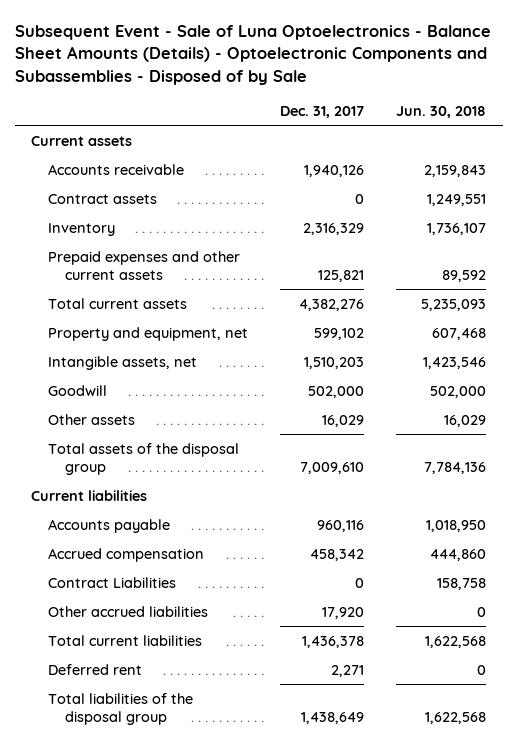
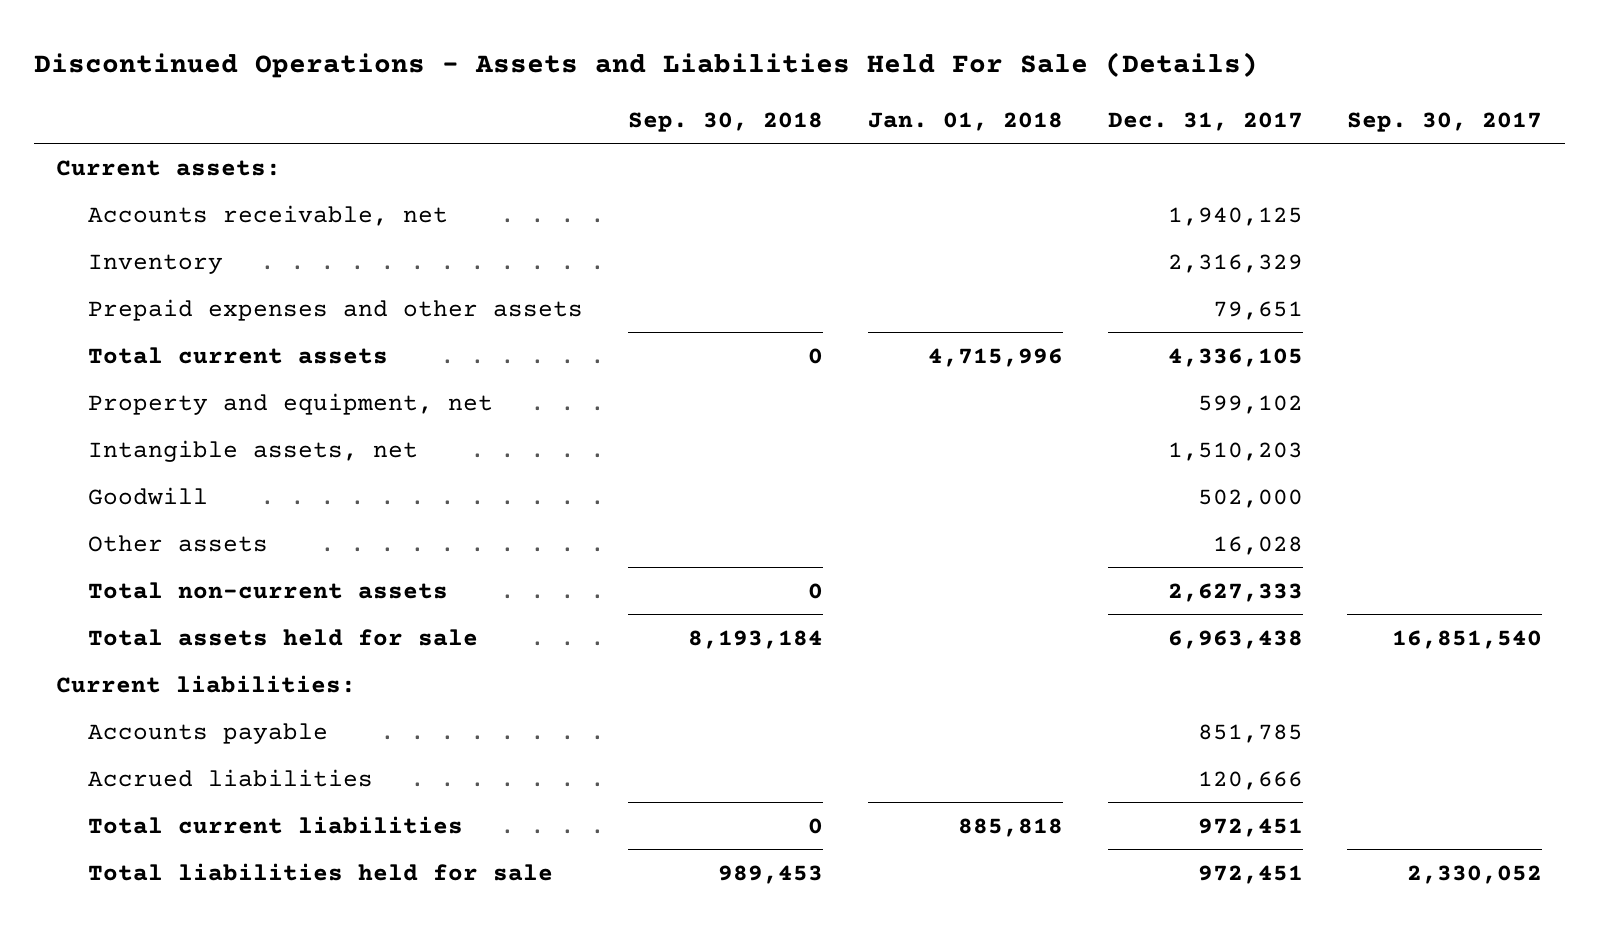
[14,25,491,85] Subsequent Event - Sale of Luna Optoelectronics - Balance Sheet Amounts (Details) - Optoelectronic Components and Subassemblies - Disposed of by Sale -> [33,51,1258,78] Discontinued Operations - Assets and Liabilities Held For Sale (Details)
[396,105,487,118] Jun. 30, 2018 -> none
none -> [627,111,823,132] Sep. 30, 2018
none -> [867,111,1063,131] Jan. 01, 2018
none -> [1347,111,1543,132] Sep. 30, 2017
[48,193,158,204] Contract assets -> none
[30,135,132,146] Current assets -> [56,159,282,176] Current assets:
[48,163,185,175] Accounts receivable -> [87,204,448,226] Accounts receivable, net
[304,164,365,177] 1,940,126 -> [1167,206,1303,226] 1,940,125
[48,250,241,280] Prepaid expenses and other current assets -> [87,298,583,321] Prepaid expenses and other assets
[318,269,365,282] 125,821 -> [1212,300,1303,320] 79,651
[299,298,365,311] 4,382,276 -> [1167,347,1303,367] 4,336,105
[48,576,177,588] Contract Liabilities -> none
[48,605,209,617] Other accrued liabilities -> none
[48,663,143,675] Deferred rent -> none
[322,414,365,427] 16,029 -> [1212,535,1303,555] 16,028
none -> [87,581,448,599] Total non-current assets
[48,442,240,475] Total assets of the disposal group -> [87,628,478,646] Total assets held for sale
[300,461,365,474] 7,009,610 -> [1167,629,1303,649] 6,963,438
[30,489,147,501] Current liabilities -> [56,674,357,693] Current liabilities:
[317,519,365,532] 960,116 -> [1197,723,1303,743] 851,785
[48,547,205,562] Accrued compensation -> [87,768,373,787] Accrued liabilities
[310,548,365,561] 458,342 -> [1197,770,1303,790] 120,666
[302,635,365,648] 1,436,378 -> [1197,817,1303,837] 972,451
[48,692,194,725] Total liabilities of the disposal group -> [87,862,553,881] Total liabilities held for sale
[301,711,365,724] 1,438,649 -> [1197,864,1303,884] 972,451

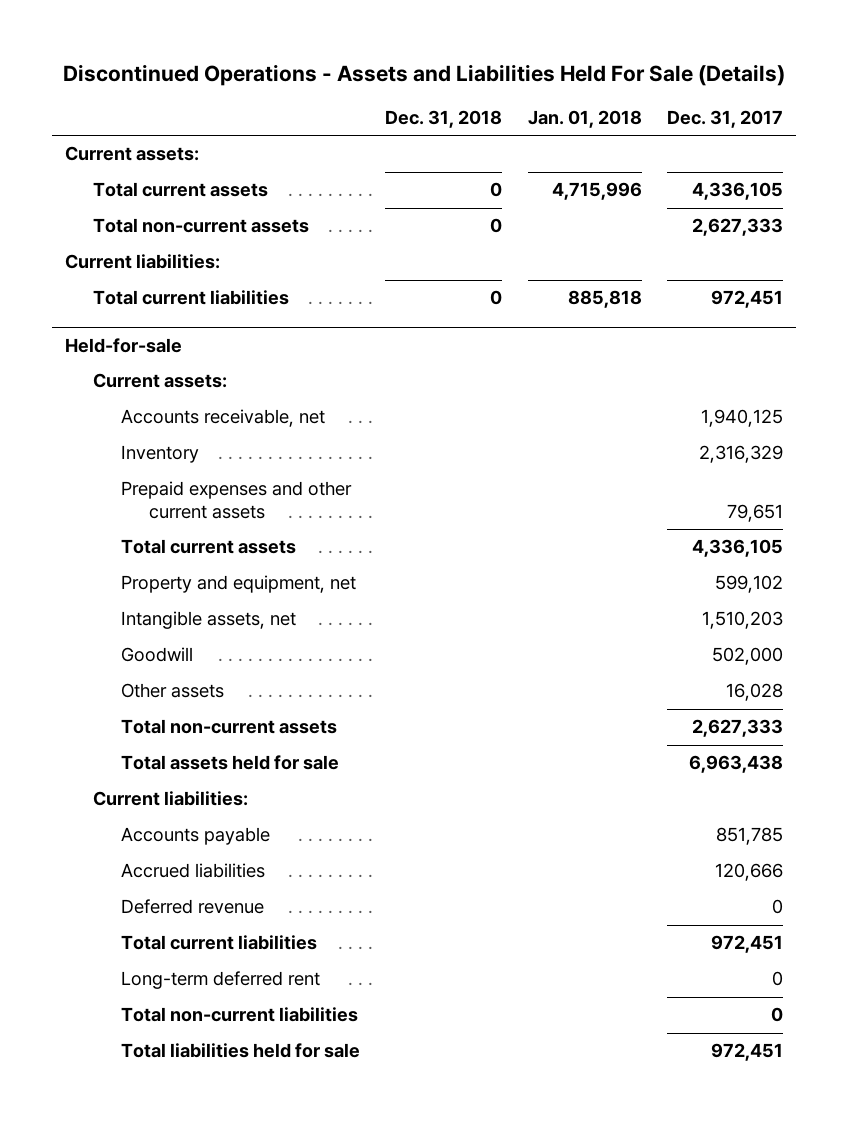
[627,111,823,132] Sep. 30, 2018 -> none
[1347,111,1543,132] Sep. 30, 2017 -> none
none -> [385,109,503,128] Dec. 31, 2018
[87,346,388,364] Total current assets -> [92,182,268,198] Total current assets
none -> [92,218,309,234] Total non-current assets
none -> [64,254,220,270] Current liabilities:
[87,815,463,834] Total current liabilities -> [92,290,289,306] Total current liabilities
none -> [64,337,182,353] Held-for-sale
none -> [92,373,227,389] Current assets:
[87,298,583,321] Prepaid expenses and other assets -> [120,481,352,519] Prepaid expenses and other current assets
none -> [120,539,296,555] Total current assets
none -> [120,899,264,915] Deferred revenue
none -> [120,935,317,951] Total current liabilities
none -> [120,971,320,990] Long-term deferred rent
none -> [120,1007,358,1023] Total non-current liabilities

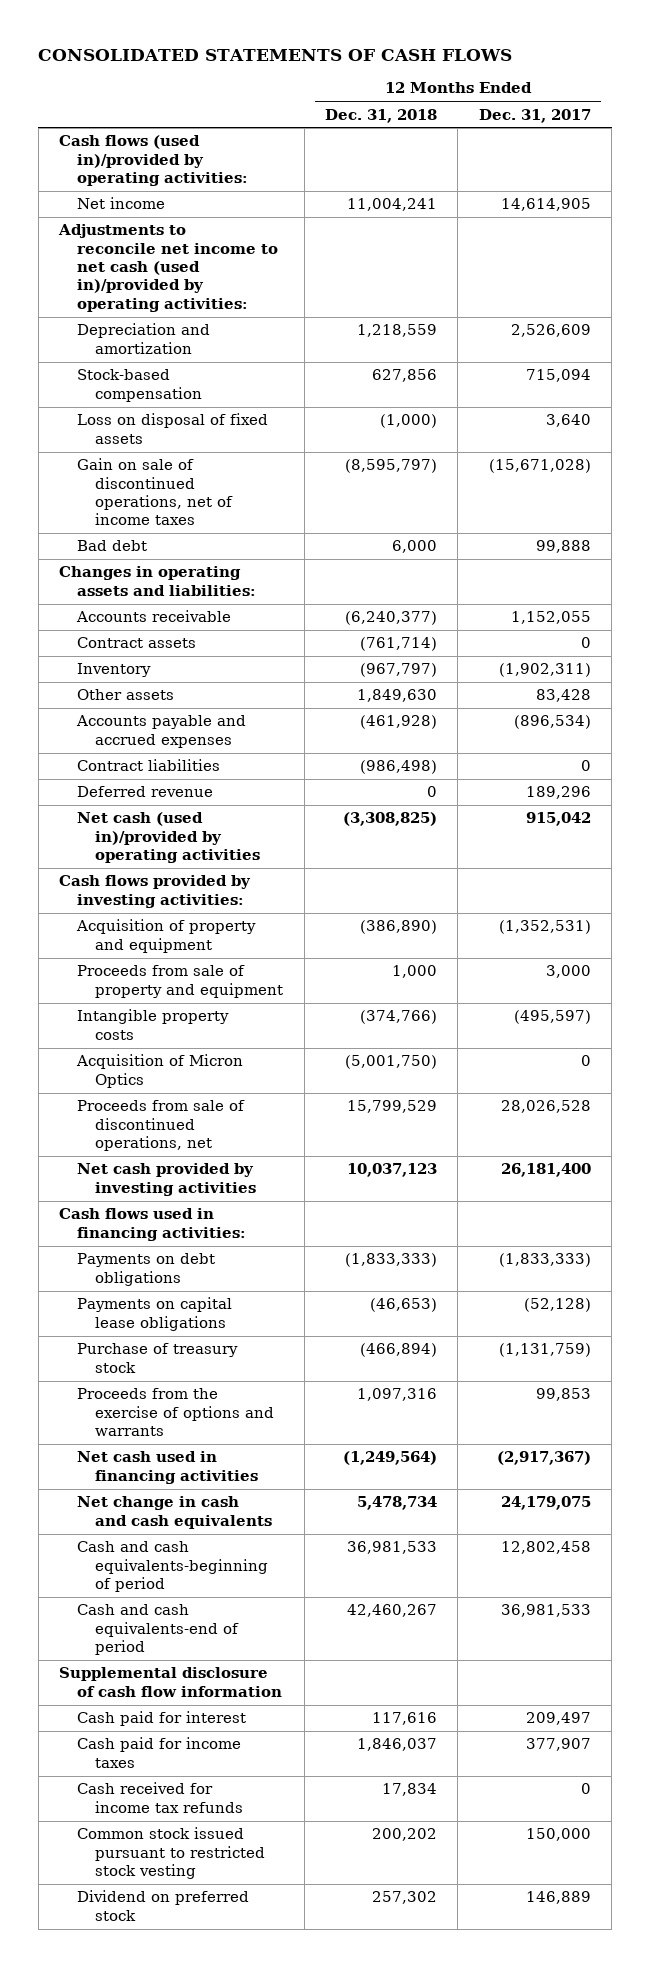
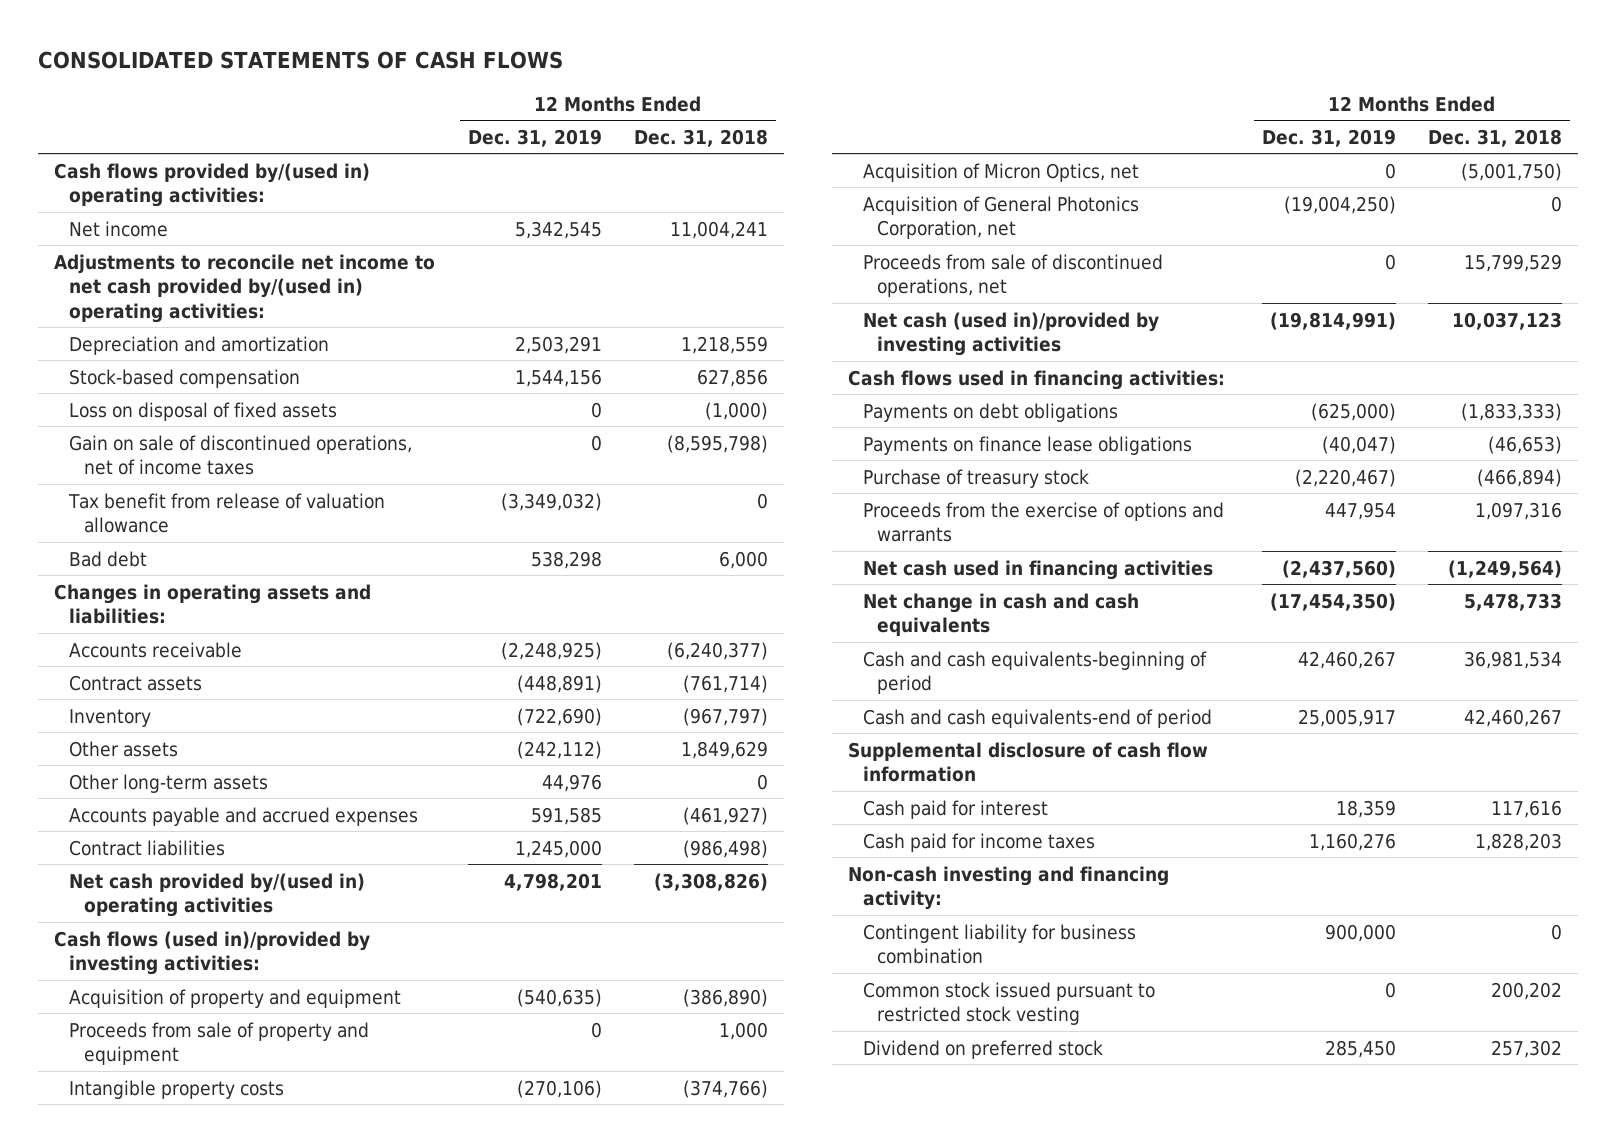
[478,108,591,123] Dec. 31, 2017 -> none
none -> [467,128,602,147] Dec. 31, 2019
[59,135,249,187] Cash flows (used in)/provided by operating activities: -> [54,162,371,208] Cash flows provided by/(used in) operating activities:
[58,224,279,312] Adjustments to reconcile net income to net cash (used in)/provided by operating activities: -> [54,253,436,323] Adjustments to reconcile net income to net cash provided by/(used in) operating activities:
[344,459,437,474] (8,595,797) -> [667,434,769,453] (8,595,798)
none -> [68,492,386,534] Tax benefit from release of valuation allowance
[356,689,437,703] 1,849,630 -> [681,740,769,759] 1,849,629
none -> [69,773,269,793] Other long-term assets
[359,715,437,730] (461,928) -> [683,806,769,825] (461,927)
[77,786,214,798] Deferred revenue -> none
[77,812,261,864] Net cash (used in)/provided by operating activities -> [69,872,366,918] Net cash provided by/(used in) operating activities
[342,812,437,827] (3,308,825) -> [654,872,769,891] (3,308,826)
[59,875,252,908] Cash flows provided by investing activities: -> [54,930,371,976] Cash flows (used in)/provided by investing activities:
[76,1054,244,1088] Acquisition of Micron Optics -> [862,162,1139,182] Acquisition of Micron Optics, net
none -> [862,195,1139,240] Acquisition of General Photonics Corporation, net
[77,1163,257,1196] Net cash provided by investing activities -> [862,311,1159,357] Net cash (used in)/provided by investing activities
[77,1297,233,1331] Payments on capital lease obligations -> [862,435,1192,455] Payments on finance lease obligations
[356,1496,437,1511] 5,478,734 -> [1464,592,1563,611] 5,478,733
[346,1541,437,1555] 36,981,533 -> [1464,650,1563,669] 36,981,534
[77,1782,244,1813] Cash received for income tax refunds -> none
[356,1738,437,1752] 1,846,037 -> [1475,832,1563,851] 1,828,203
none -> [848,865,1170,911] Non-cash investing and financing activity:
none -> [862,923,1136,965] Contingent liability for business combination

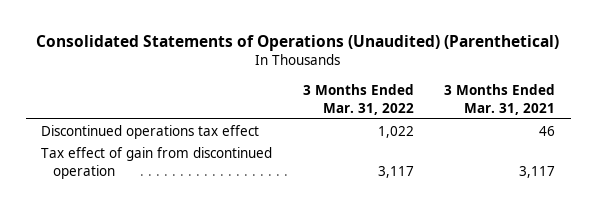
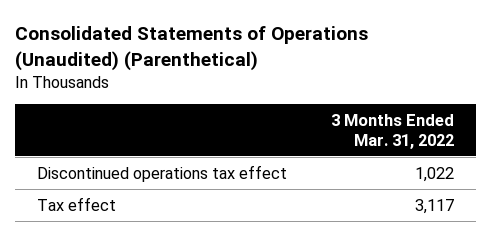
[444,83,556,115] 3 Months Ended Mar. 31, 2021 -> none
[41,147,273,179] Tax effect of gain from discontinued operation -> [36,196,116,211] Tax effect

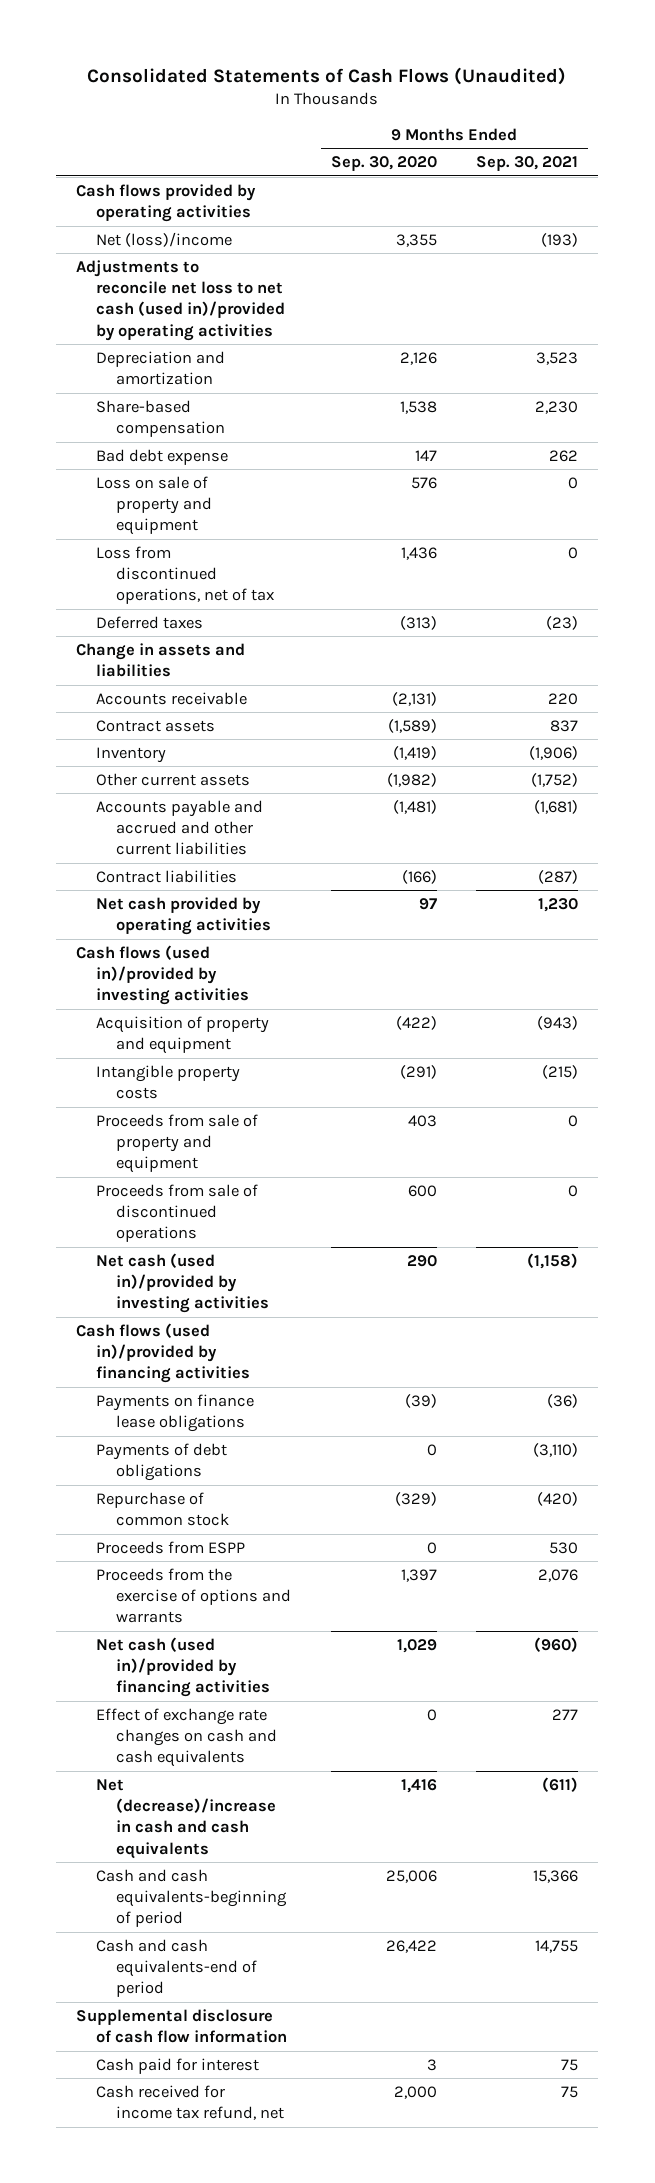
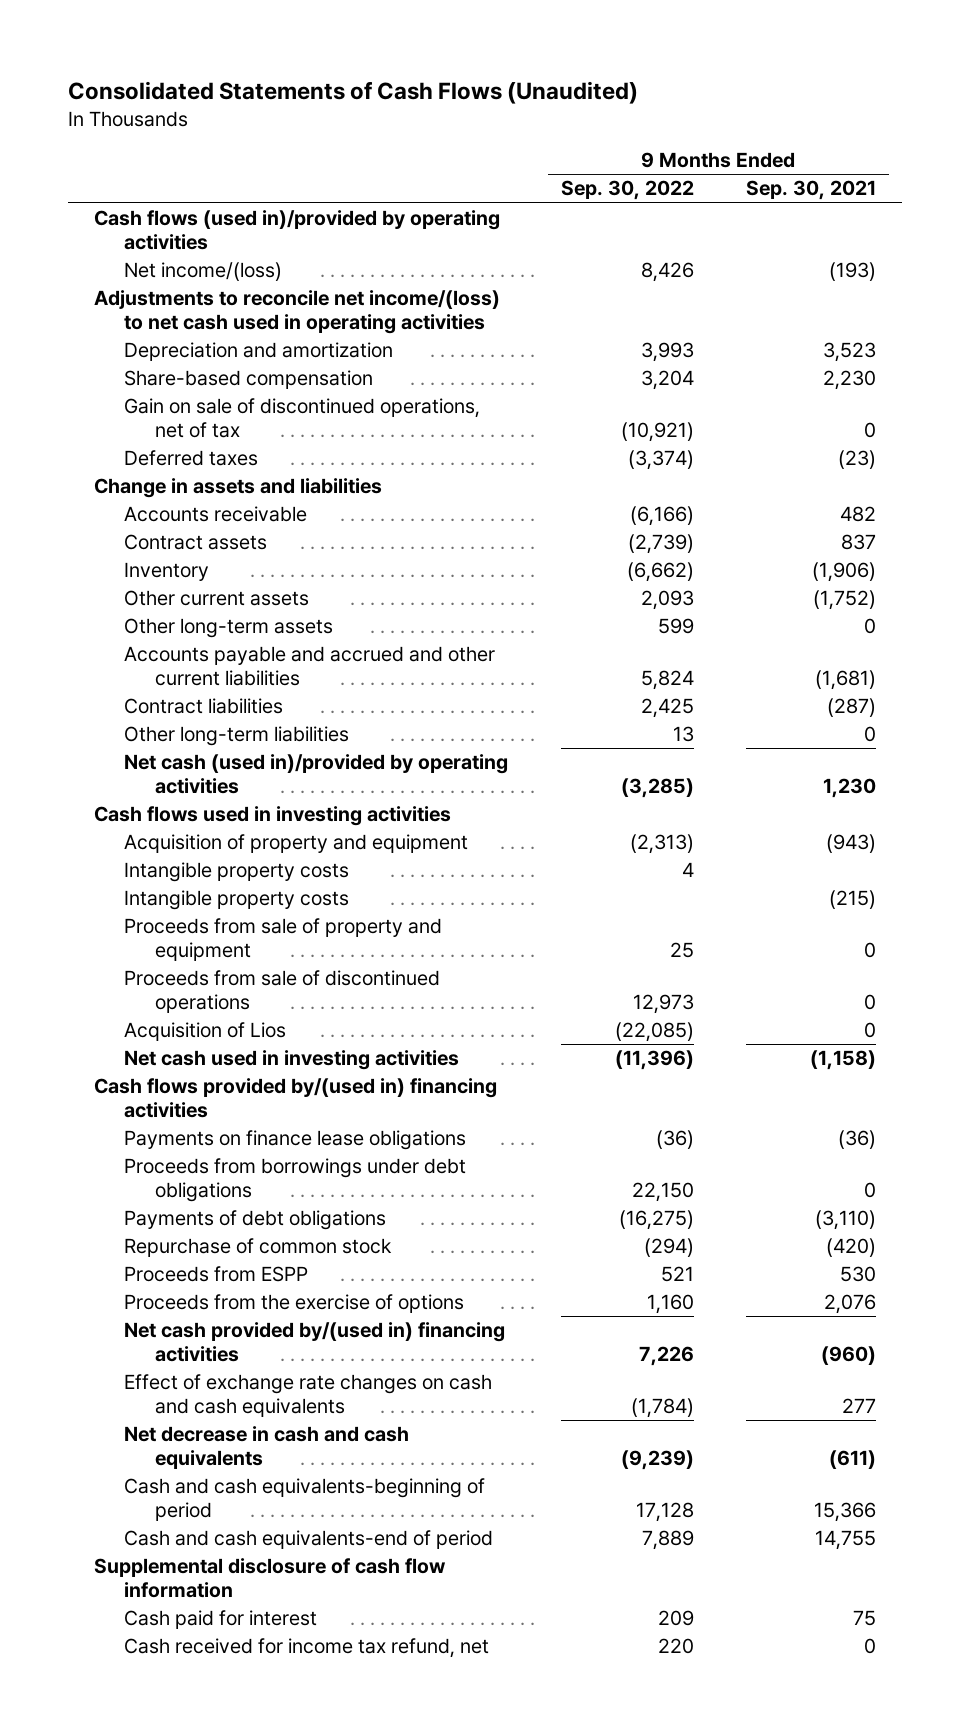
[330,156,437,172] Sep. 30, 2020 -> none
none -> [560,180,694,201] Sep. 30, 2022
[76,183,257,223] Cash flows provided by operating activities -> [94,210,501,250] Cash flows (used in)/provided by operating activities
[95,231,232,247] Net (loss)/income -> [124,262,283,282] Net income/(loss)
[76,259,285,341] Adjustments to reconcile net loss to net cash (used in)/provided by operating activities -> [94,290,501,334] Adjustments to reconcile net income/(loss) to net cash used in operating activities
[95,448,228,465] Bad debt expense -> none
[95,475,212,536] Loss on sale of property and equipment -> none
[95,545,274,605] Loss from discontinued operations, net of tax -> [124,398,481,438] Gain on sale of discontinued operations, net of tax
[548,692,579,705] 220 -> [839,506,876,523] 482
none -> [124,618,334,639] Other long-term assets
none -> [124,726,350,747] Other long-term liabilities
[95,896,271,936] Net cash provided by operating activities -> [124,754,509,794] Net cash (used in)/provided by operating activities
[76,944,249,1006] Cash flows (used in)/provided by investing activities -> [94,806,452,827] Cash flows used in investing activities
none -> [124,862,350,883] Intangible property costs
none -> [124,1022,287,1042] Acquisition of Lios
[95,1252,269,1314] Net cash (used in)/provided by investing activities -> [124,1050,460,1071] Net cash used in investing activities
[76,1322,250,1384] Cash flows (used in)/provided by financing activities -> [94,1078,498,1118] Cash flows provided by/(used in) financing activities
none -> [124,1158,467,1202] Proceeds from borrowings under debt obligations
[95,1567,291,1624] Proceeds from the exercise of options and warrants -> [124,1294,465,1314] Proceeds from the exercise of options
[95,1636,270,1698] Net cash (used in)/provided by financing activities -> [124,1322,506,1362] Net cash provided by/(used in) financing activities
[95,1778,276,1859] Net (decrease)/increase in cash and cash equivalents -> [124,1426,410,1469] Net decrease in cash and cash equivalents
[561,2085,579,2098] 75 -> [863,1638,876,1655] 0

